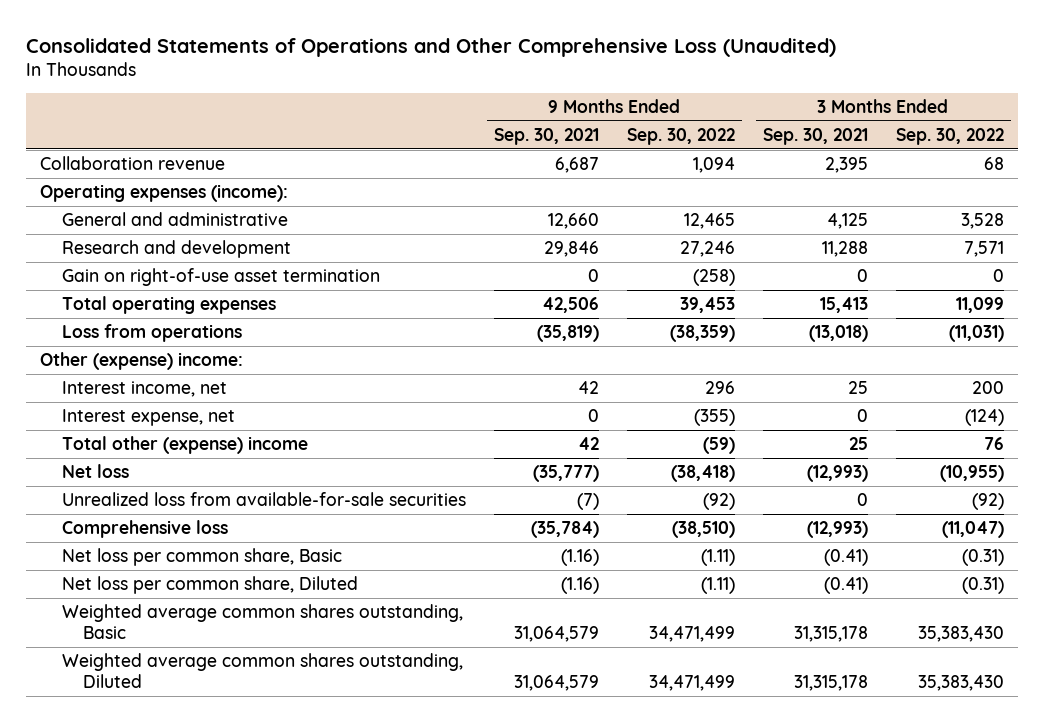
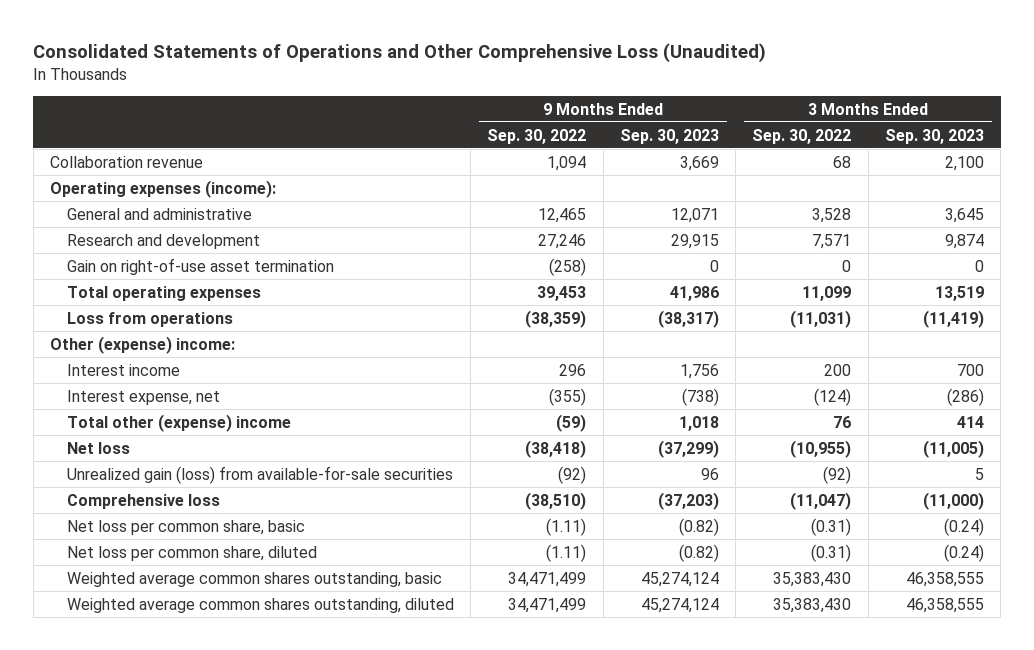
[493,127,599,145] Sep. 30, 2021 -> none
[762,127,868,145] Sep. 30, 2021 -> none
none -> [619,128,719,144] Sep. 30, 2023
none -> [884,128,984,144] Sep. 30, 2023
[61,380,227,397] Interest income, net -> [66,363,180,376] Interest income
[61,491,466,506] Unrealized loss from available-for-sale securities -> [66,465,453,484] Unrealized gain (loss) from available-for-sale securities
[61,547,342,566] Net loss per common share, Basic -> [66,519,305,535] Net loss per common share, basic
[61,575,358,594] Net loss per common share, Diluted -> [66,545,317,561] Net loss per common share, diluted
[61,603,463,640] Weighted average common shares outstanding, Basic -> [66,571,442,587] Weighted average common shares outstanding, basic
[61,652,463,689] Weighted average common shares outstanding, Diluted -> [66,597,454,613] Weighted average common shares outstanding, diluted

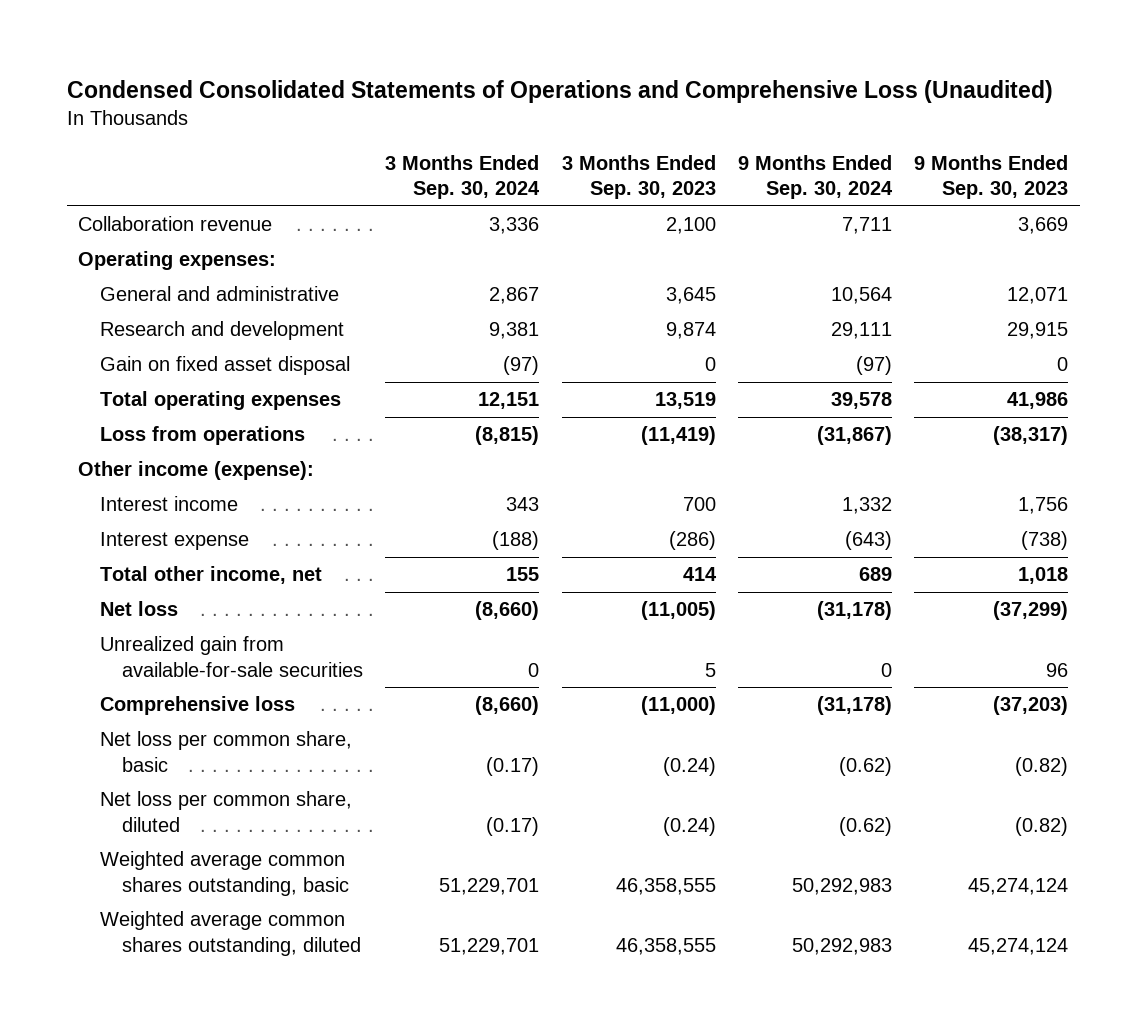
[33,43,767,64] Consolidated Statements of Operations and Other Comprehensive Loss (Unaudited) -> [67,80,1054,104] Condensed Consolidated Statements of Operations and Comprehensive Loss (Unaudited)
[487,128,587,144] Sep. 30, 2022 -> none
[752,128,852,144] Sep. 30, 2022 -> none
none -> [385,154,541,200] 3 Months Ended Sep. 30, 2024
none -> [737,154,893,200] 9 Months Ended Sep. 30, 2024
[49,179,276,198] Operating expenses (income): -> [78,251,277,271] Operating expenses:
[66,257,334,275] Gain on right-of-use asset termination -> none
none -> [99,356,350,376] Gain on fixed asset disposal
[49,335,235,354] Other (expense) income: -> [78,461,315,481] Other income (expense):
[66,389,220,405] Interest expense, net -> [99,532,249,551] Interest expense
[66,413,291,432] Total other (expense) income -> [99,566,322,585] Total other income, net
[66,465,453,484] Unrealized gain (loss) from available-for-sale securities -> [99,636,363,677] Unrealized gain from available-for-sale securities

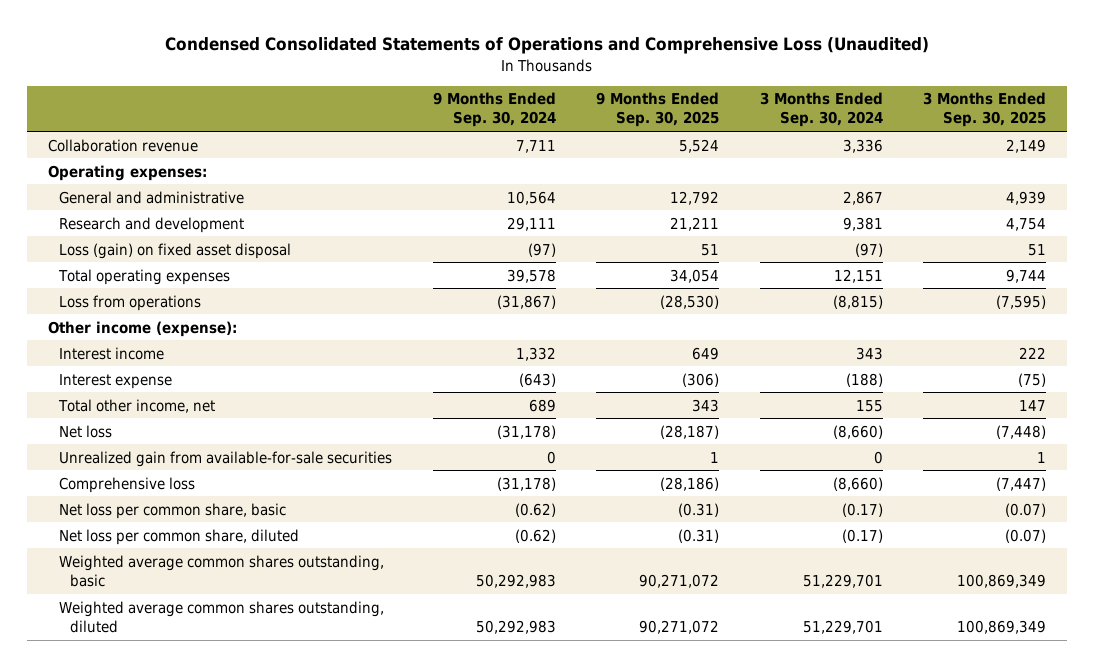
[561,154,716,200] 3 Months Ended Sep. 30, 2023 -> none
[914,154,1069,200] 9 Months Ended Sep. 30, 2023 -> none
none -> [596,92,720,128] 9 Months Ended Sep. 30, 2025
none -> [923,92,1047,128] 3 Months Ended Sep. 30, 2025
[99,356,350,376] Gain on fixed asset disposal -> [59,242,292,259] Loss (gain) on fixed asset disposal

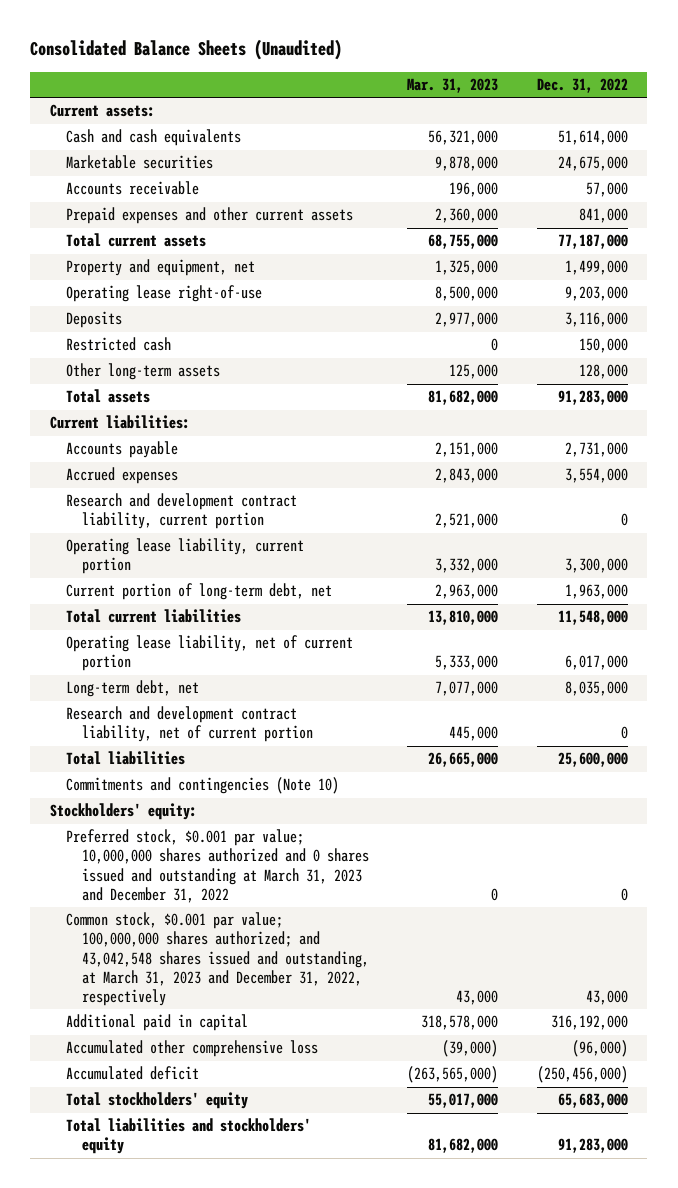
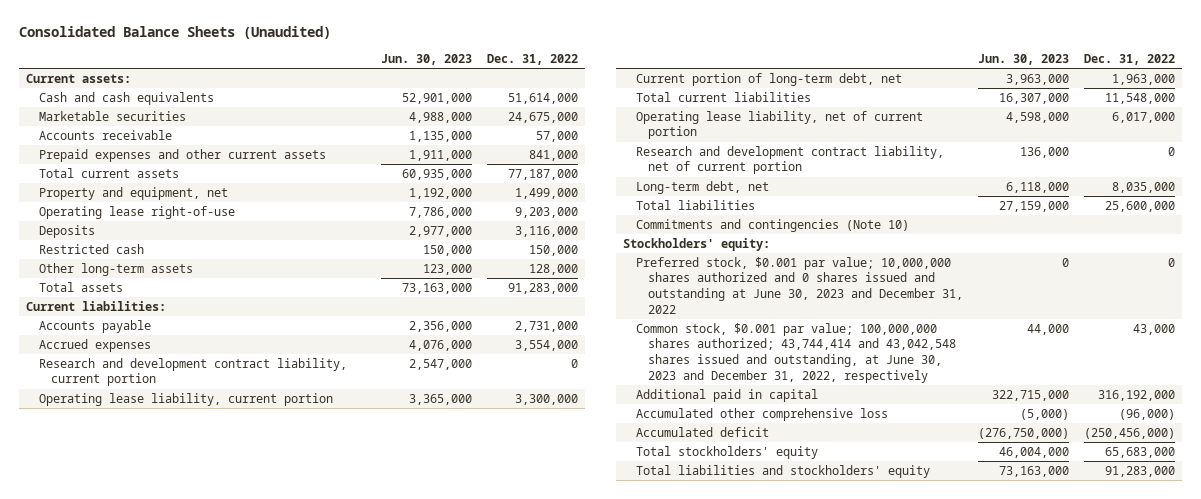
[407,77,499,93] Mar. 31, 2023 -> none
none -> [381,54,473,66] Jun. 30, 2023
[65,680,199,698] Long-term debt, net -> [635,180,769,194] Long-term debt, net
[65,829,369,903] Preferred stock, $0.001 par value; 10,000,000 shares authorized and 0 shares issued and outstanding at March 31, 2023 and December 31, 2022 -> [635,256,964,314] Preferred stock, $0.001 par value; 10,000,000 shares authorized and 0 shares issued and outstanding at June 30, 2023 and December 31, 2022
[65,912,369,1006] Common stock, $0.001 par value; 100,000,000 shares authorized; and 43,042,548 shares issued and outstanding, at March 31, 2023 and December 31, 2022, respectively -> [635,322,957,383] Common stock, $0.001 par value; 100,000,000 shares authorized; 43,744,414 and 43,042,548 shares issued and outstanding, at June 30, 2023 and December 31, 2022, respectively

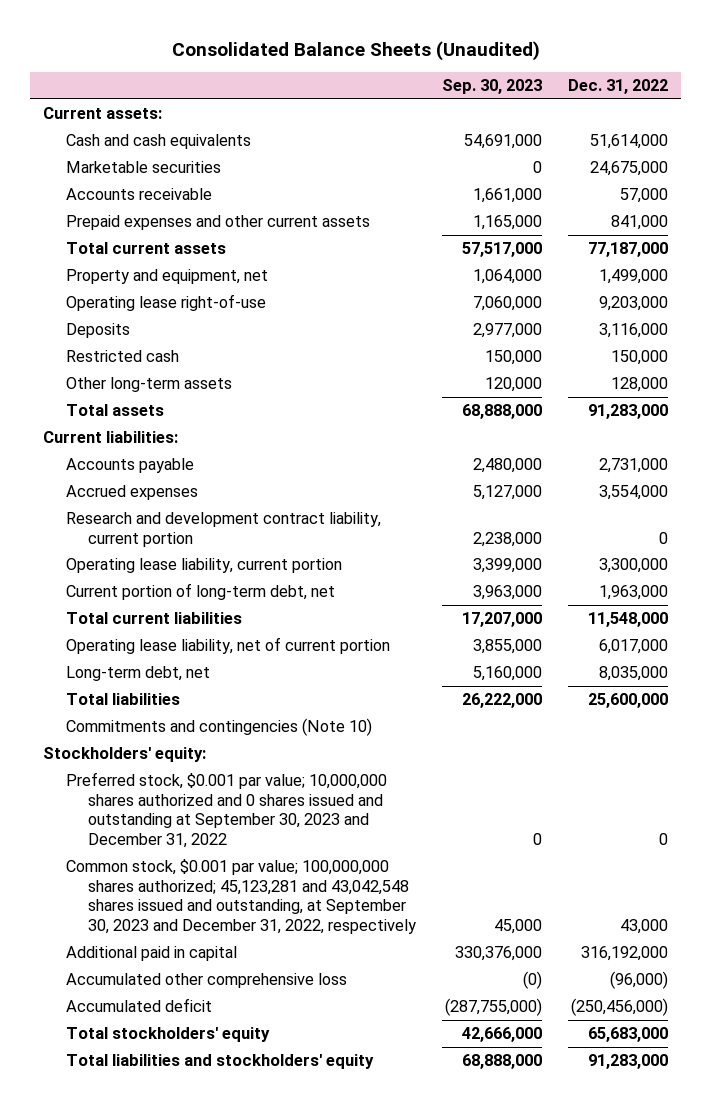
[381,54,473,66] Jun. 30, 2023 -> none
none -> [442,79,543,95] Sep. 30, 2023
[635,145,944,175] Research and development contract liability, net of current portion -> none
[635,256,964,314] Preferred stock, $0.001 par value; 10,000,000 shares authorized and 0 shares issued and outstanding at June 30, 2023 and December 31, 2022 -> [65,772,387,849] Preferred stock, $0.001 par value; 10,000,000 shares authorized and 0 shares issued and outstanding at September 30, 2023 and December 31, 2022
[635,322,957,383] Common stock, $0.001 par value; 100,000,000 shares authorized; 43,744,414 and 43,042,548 shares issued and outstanding, at June 30, 2023 and December 31, 2022, respectively -> [65,859,417,935] Common stock, $0.001 par value; 100,000,000 shares authorized; 45,123,281 and 43,042,548 shares issued and outstanding, at September 30, 2023 and December 31, 2022, respectively

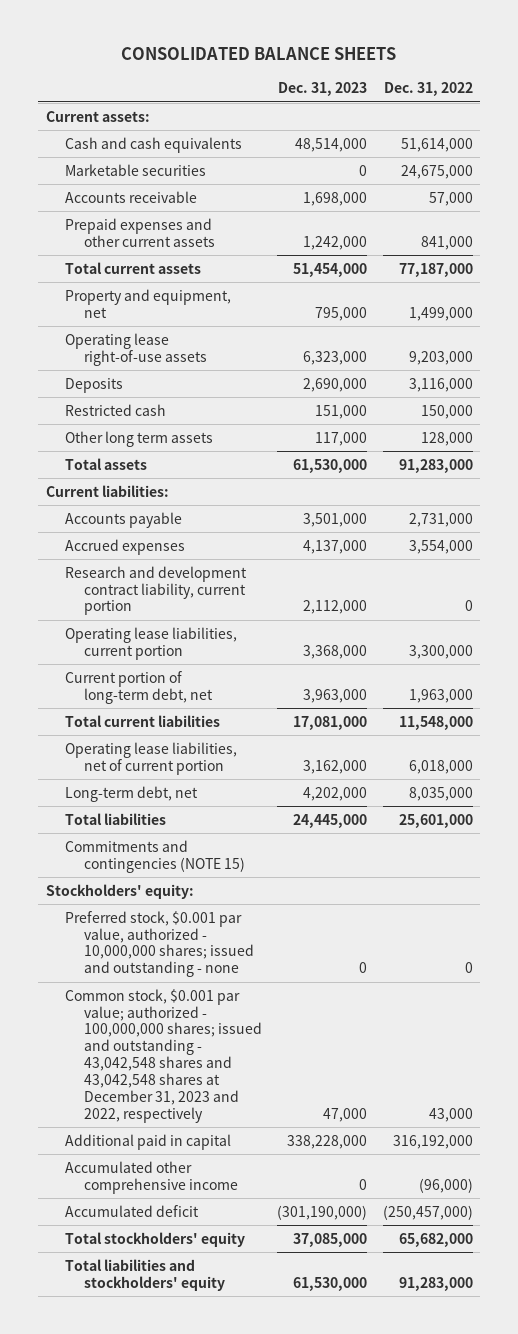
[171,40,540,61] Consolidated Balance Sheets (Unaudited) -> [121,47,397,61] CONSOLIDATED BALANCE SHEETS
[442,79,543,95] Sep. 30, 2023 -> none
none -> [278,82,368,97] Dec. 31, 2023
[65,294,266,312] Operating lease right-of-use -> [64,332,208,366] Operating lease right-of-use assets
[65,377,232,393] Other long-term assets -> [64,430,213,447] Other long term assets
[65,558,342,574] Operating lease liability, current portion -> [64,626,237,660] Operating lease liabilities, current portion
[65,637,390,655] Operating lease liability, net of current portion -> [64,741,237,775] Operating lease liabilities, net of current portion
[599,639,669,655] 6,017,000 -> [408,759,473,774] 6,018,000
[588,693,669,709] 25,600,000 -> [398,813,473,828] 25,601,000
[65,718,372,737] Commitments and contingencies (Note 10) -> [64,839,246,873] Commitments and contingencies (NOTE 15)
[65,772,387,849] Preferred stock, $0.001 par value; 10,000,000 shares authorized and 0 shares issued and outstanding at September 30, 2023 and December 31, 2022 -> [64,910,255,978] Preferred stock, $0.001 par value, authorized - 10,000,000 shares; issued and outstanding - none
[65,859,417,935] Common stock, $0.001 par value; 100,000,000 shares authorized; 45,123,281 and 43,042,548 shares issued and outstanding, at September 30, 2023 and December 31, 2022, respectively -> [64,988,263,1123] Common stock, $0.001 par value; authorized - 100,000,000 shares; issued and outstanding - 43,042,548 shares and 43,042,548 shares at December 31, 2023 and 2022, respectively
[65,973,347,989] Accumulated other comprehensive loss -> [64,1160,239,1194] Accumulated other comprehensive income
[571,998,669,1017] (250,456,000) -> [382,1204,473,1220] (250,457,000)
[588,1027,669,1043] 65,683,000 -> [398,1232,473,1247] 65,682,000

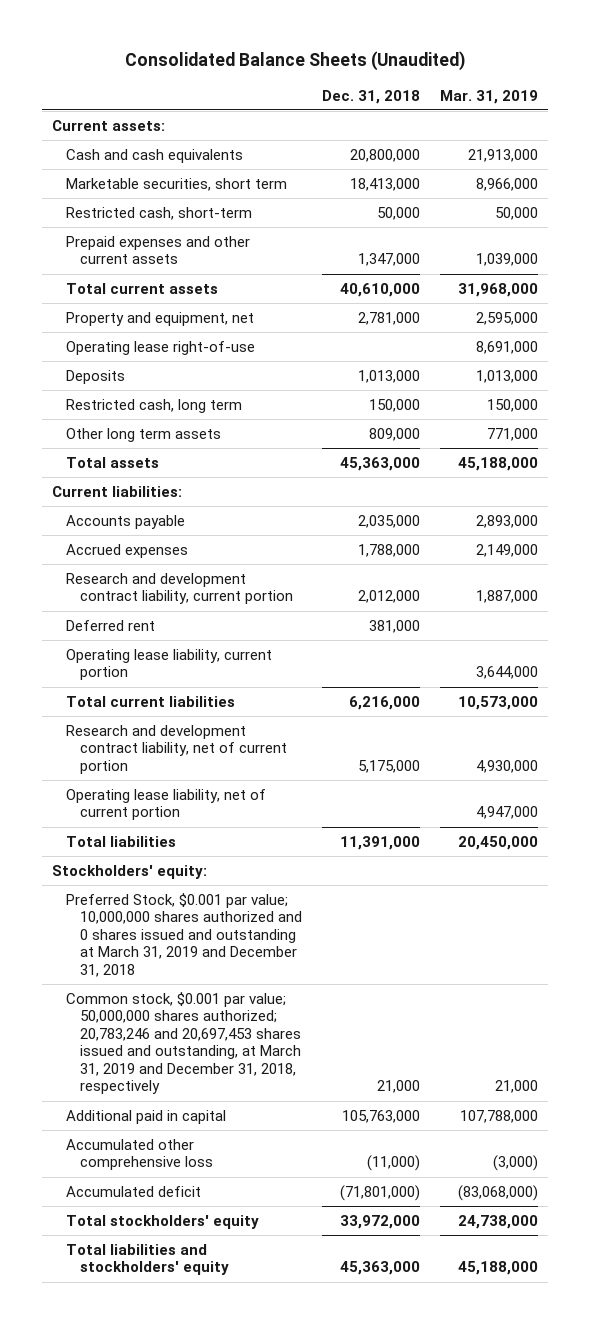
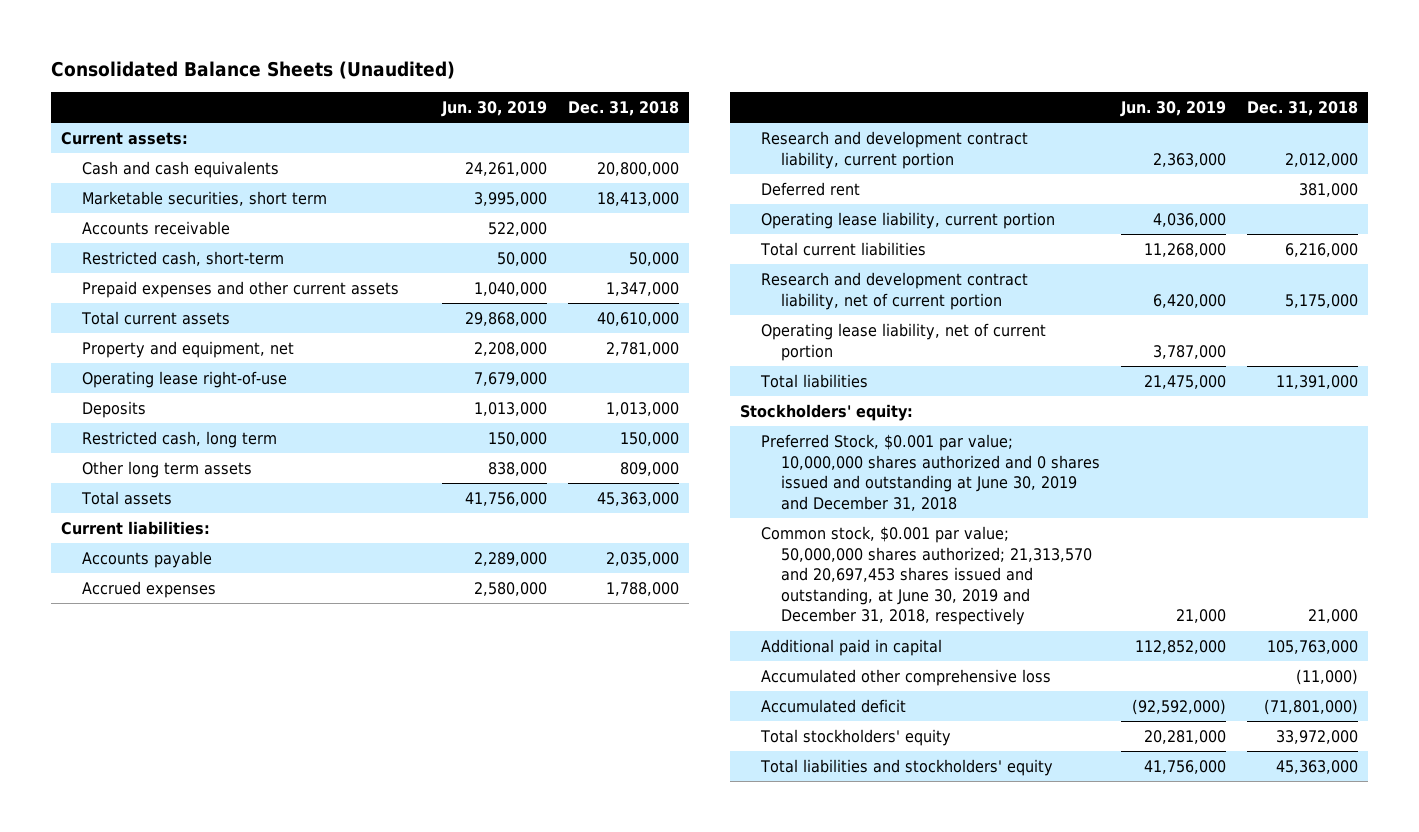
[440,89,539,104] Mar. 31, 2019 -> none
none -> [440,101,547,118] Jun. 30, 2019
none -> [81,221,230,236] Accounts receivable
[66,892,303,977] Preferred Stock, $0.001 par value; 10,000,000 shares authorized and 0 shares issued and outstanding at March 31, 2019 and December 31, 2018 -> [760,434,1101,511] Preferred Stock, $0.001 par value; 10,000,000 shares authorized and 0 shares issued and outstanding at June 30, 2019 and December 31, 2018
[66,991,302,1095] Common stock, $0.001 par value; 50,000,000 shares authorized; 20,783,246 and 20,697,453 shares issued and outstanding, at March 31, 2019 and December 31, 2018, respectively -> [760,526,1093,626] Common stock, $0.001 par value; 50,000,000 shares authorized; 21,313,570 and 20,697,453 shares issued and outstanding, at June 30, 2019 and December 31, 2018, respectively

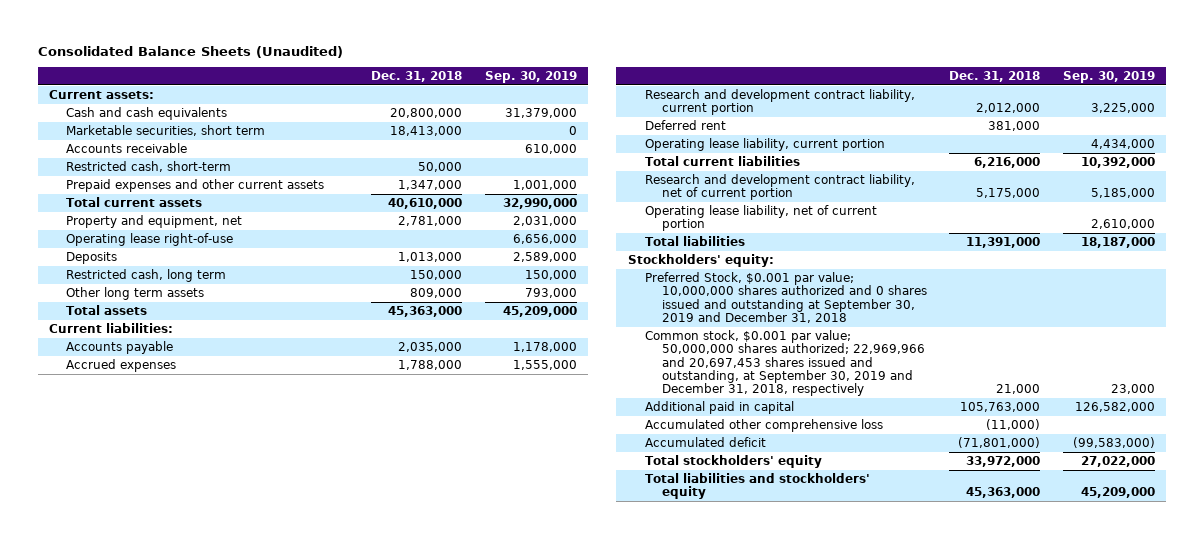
[440,101,547,118] Jun. 30, 2019 -> none
none -> [484,71,577,84] Sep. 30, 2019
[760,434,1101,511] Preferred Stock, $0.001 par value; 10,000,000 shares authorized and 0 shares issued and outstanding at June 30, 2019 and December 31, 2018 -> [644,272,927,324] Preferred Stock, $0.001 par value; 10,000,000 shares authorized and 0 shares issued and outstanding at September 30, 2019 and December 31, 2018
[760,526,1093,626] Common stock, $0.001 par value; 50,000,000 shares authorized; 21,313,570 and 20,697,453 shares issued and outstanding, at June 30, 2019 and December 31, 2018, respectively -> [644,330,925,397] Common stock, $0.001 par value; 50,000,000 shares authorized; 22,969,966 and 20,697,453 shares issued and outstanding, at September 30, 2019 and December 31, 2018, respectively

